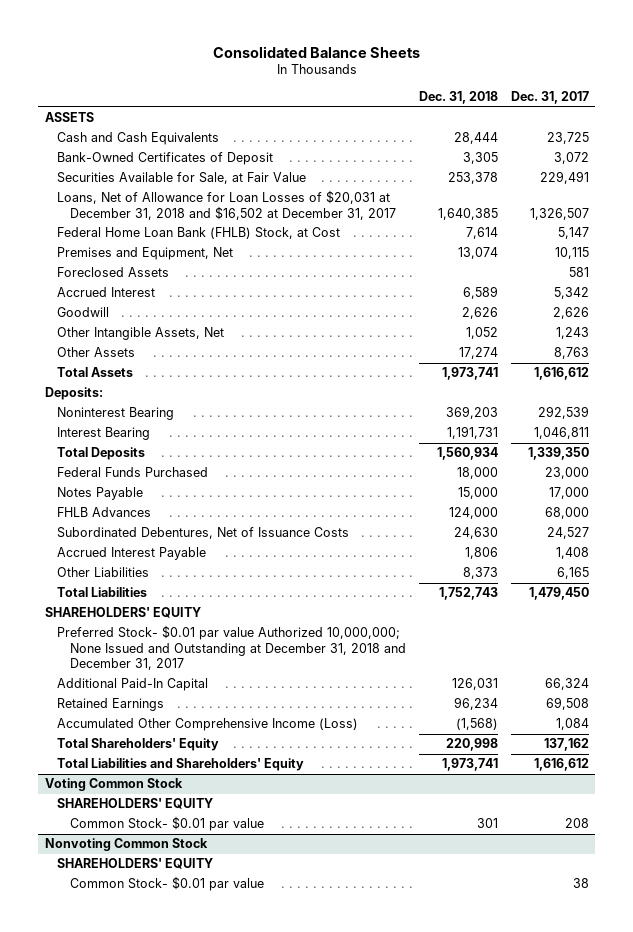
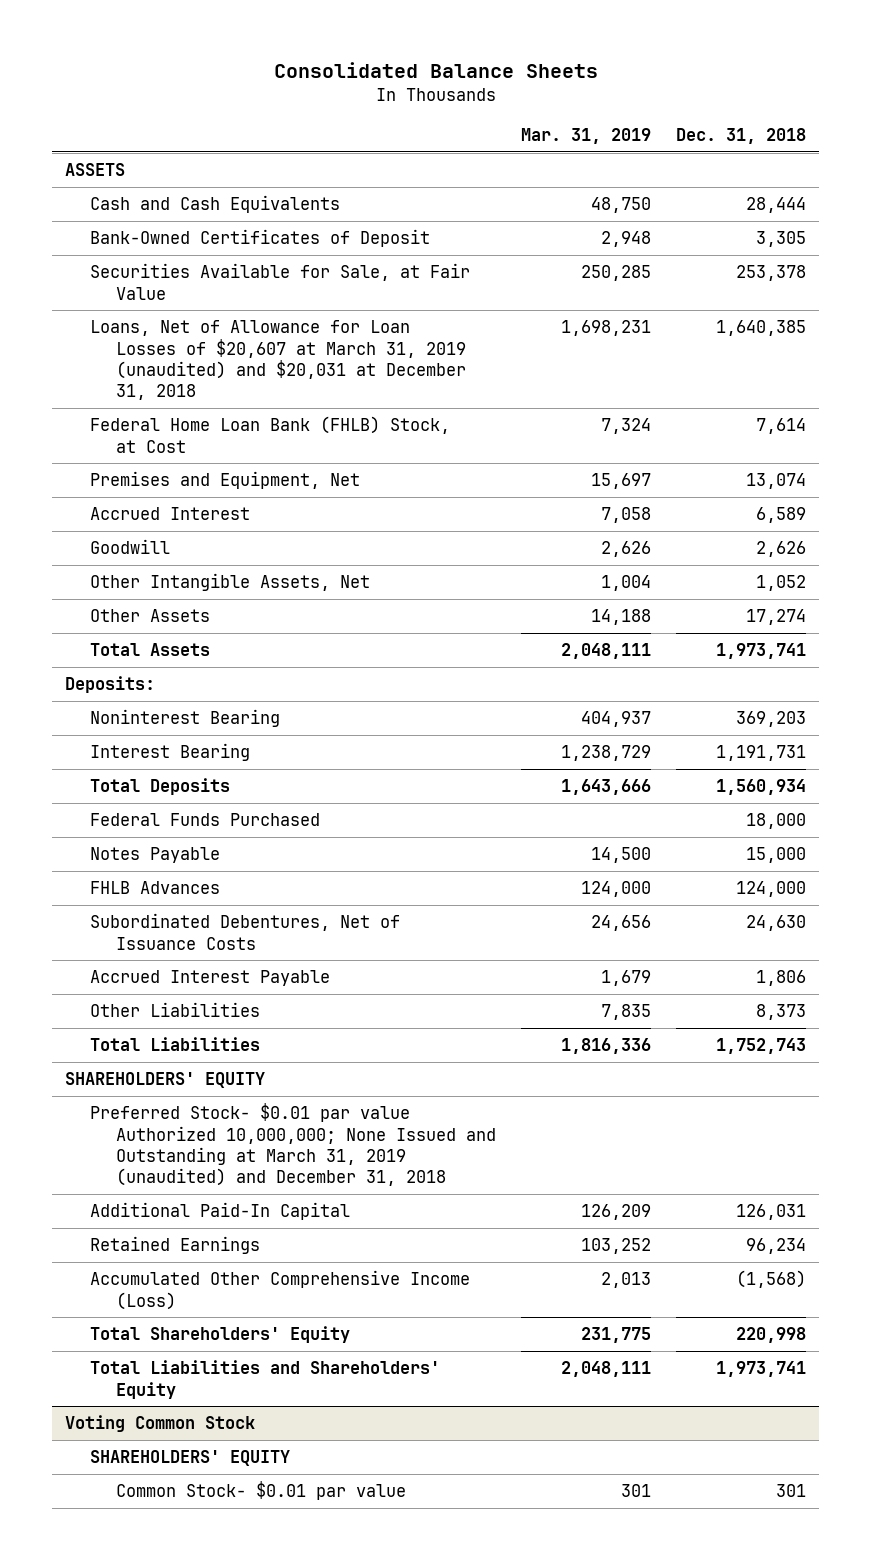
[510,91,589,105] Dec. 31, 2017 -> none
none -> [521,127,652,144] Mar. 31, 2019
[57,190,397,220] Loans, Net of Allowance for Loan Losses of $20,031 at December 31, 2018 and $16,502 at December 31, 2017 -> [90,320,466,401] Loans, Net of Allowance for Loan Losses of $20,607 at March 31, 2019 (unaudited) and $20,031 at December 31, 2018
[57,267,170,278] Foreclosed Assets -> none
[57,625,407,671] Preferred Stock- $0.01 par value Authorized 10,000,000; None Issued and Outstanding at December 31, 2018 and December 31, 2017 -> [90,1103,496,1187] Preferred Stock- $0.01 par value Authorized 10,000,000; None Issued and Outstanding at March 31, 2019 (unaudited) and December 31, 2018
[44,838,208,852] Nonvoting Common Stock -> none
[57,858,214,870] SHAREHOLDERS' EQUITY -> none
[70,876,265,892] Common Stock- $0.01 par value -> none

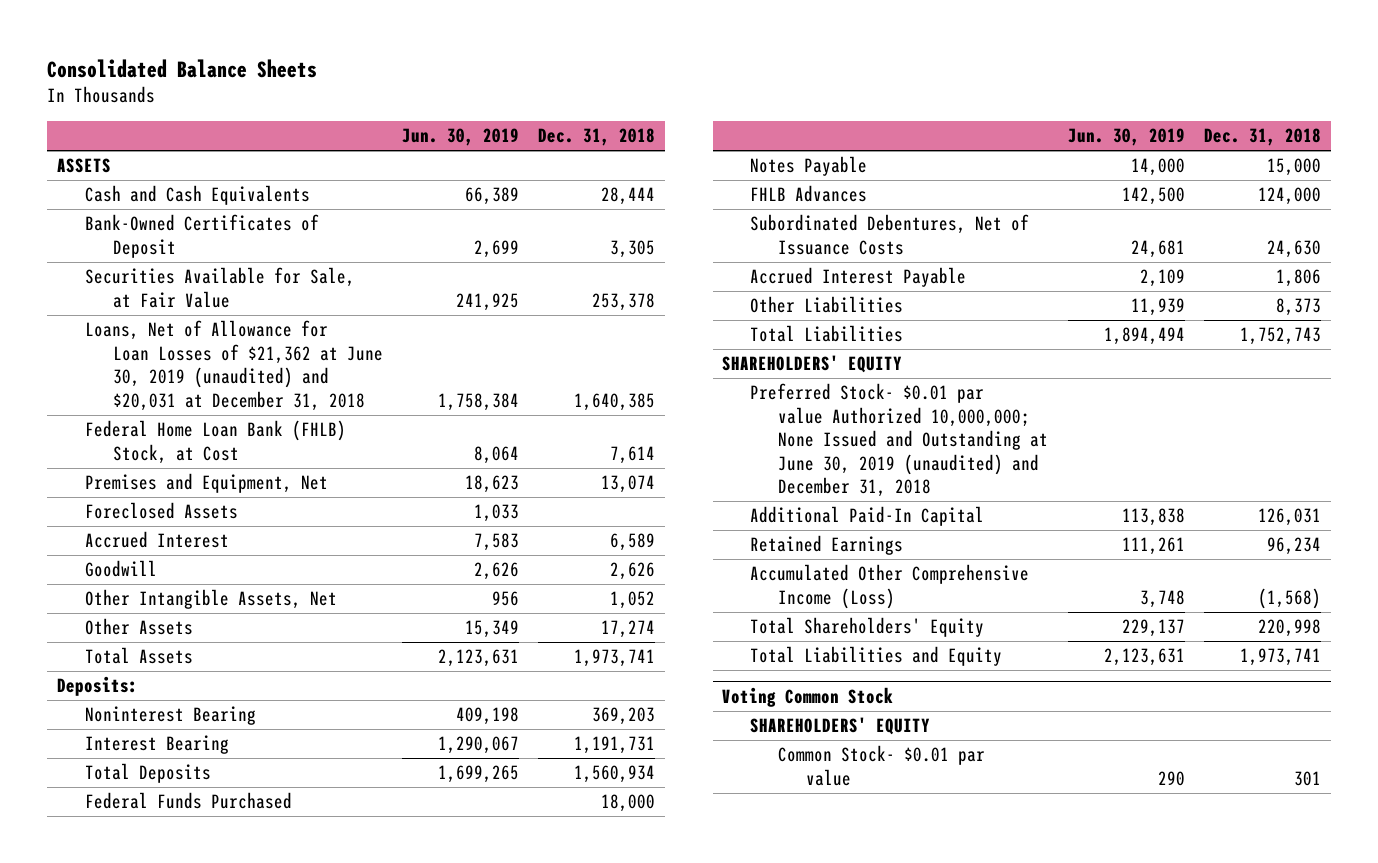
[521,127,652,144] Mar. 31, 2019 -> none
none -> [402,128,520,147] Jun. 30, 2019
[90,320,466,401] Loans, Net of Allowance for Loan Losses of $20,607 at March 31, 2019 (unaudited) and $20,031 at December 31, 2018 -> [84,320,383,411] Loans, Net of Allowance for Loan Losses of $21,362 at June 30, 2019 (unaudited) and $20,031 at December 31, 2018
none -> [84,502,238,520] Foreclosed Assets
[90,1103,496,1187] Preferred Stock- $0.01 par value Authorized 10,000,000; None Issued and Outstanding at March 31, 2019 (unaudited) and December 31, 2018 -> [750,383,1049,498] Preferred Stock- $0.01 par value Authorized 10,000,000; None Issued and Outstanding at June 30, 2019 (unaudited) and December 31, 2018
[90,1360,441,1399] Total Liabilities and Shareholders' Equity -> [750,646,1003,667] Total Liabilities and Equity

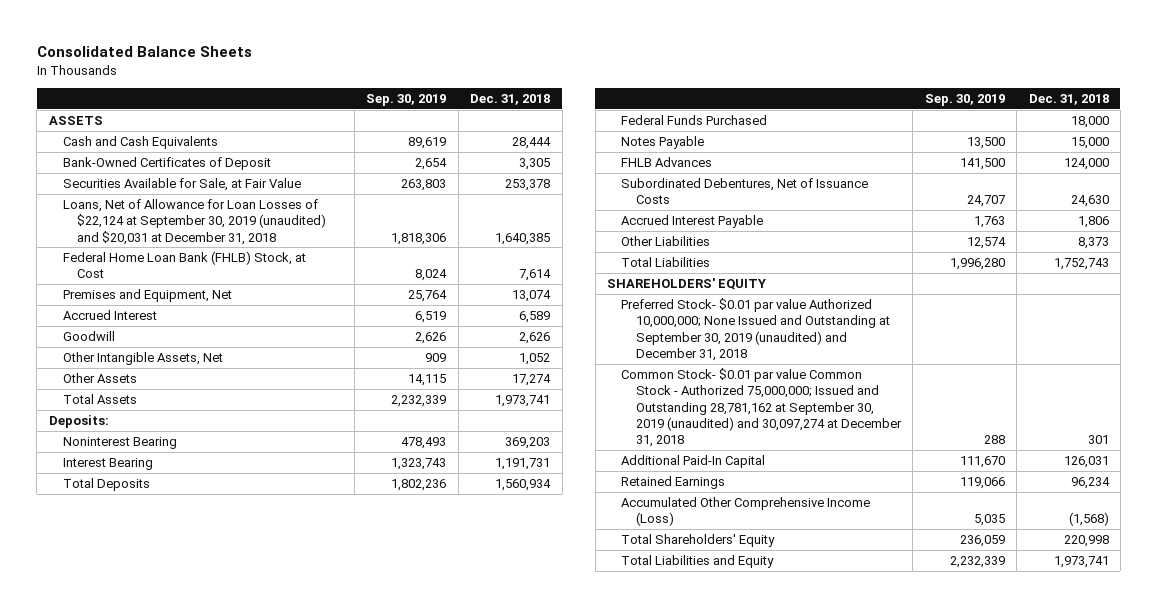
[402,128,520,147] Jun. 30, 2019 -> none
none -> [366,94,447,107] Sep. 30, 2019
[84,320,383,411] Loans, Net of Allowance for Loan Losses of $21,362 at June 30, 2019 (unaudited) and $20,031 at December 31, 2018 -> [63,198,327,245] Loans, Net of Allowance for Loan Losses of $22,124 at September 30, 2019 (unaudited) and $20,031 at December 31, 2018
[84,502,238,520] Foreclosed Assets -> none
[750,383,1049,498] Preferred Stock- $0.01 par value Authorized 10,000,000; None Issued and Outstanding at June 30, 2019 (unaudited) and December 31, 2018 -> [621,297,890,361] Preferred Stock- $0.01 par value Authorized 10,000,000; None Issued and Outstanding at September 30, 2019 (unaudited) and December 31, 2018
none -> [621,367,902,448] Common Stock- $0.01 par value Common Stock - Authorized 75,000,000; Issued and Outstanding 28,781,162 at September 30, 2019 (unaudited) and 30,097,274 at December 31, 2018
[722,687,894,708] Voting Common Stock -> none
[750,717,931,736] SHAREHOLDERS' EQUITY -> none
[778,745,986,786] Common Stock- $0.01 par value -> none

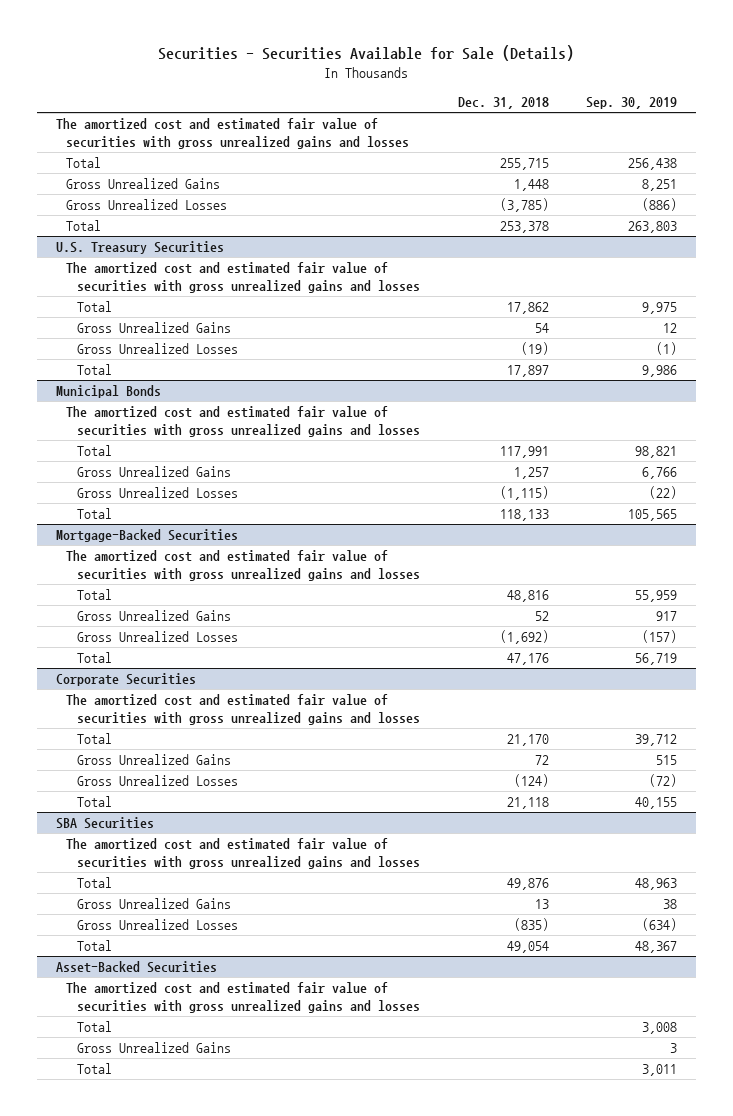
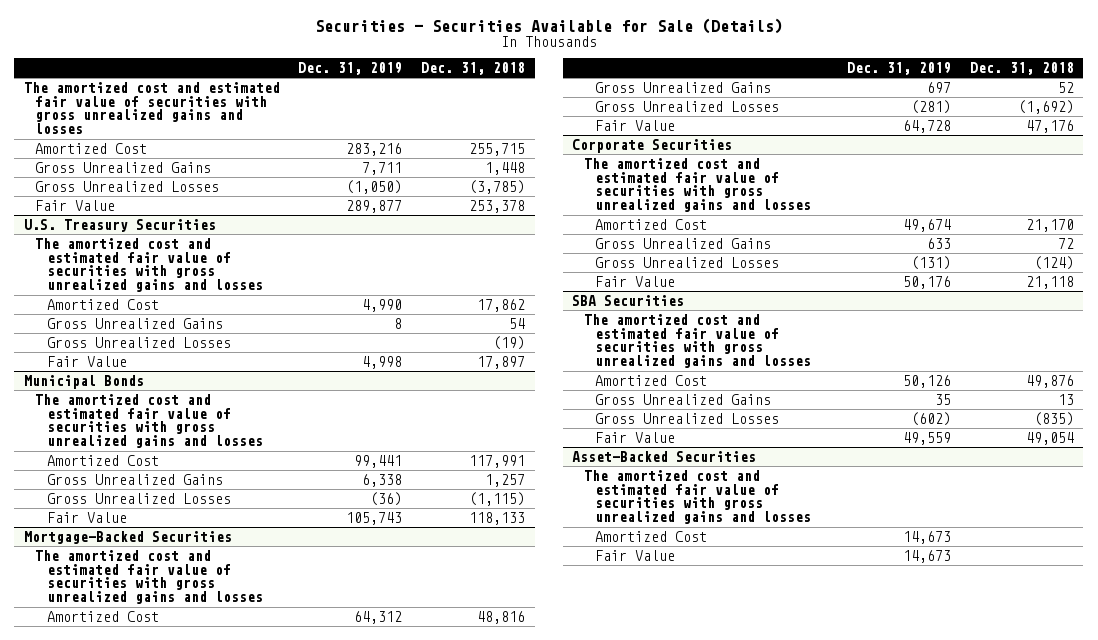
[586,97,678,110] Sep. 30, 2019 -> none
none -> [298,61,403,75] Dec. 31, 2019
[66,157,102,169] Total -> [35,142,148,154] Amortized Cost
[66,220,102,232] Total -> [35,199,116,211] Fair Value
[77,301,113,313] Total -> [46,298,159,310] Amortized Cost
[77,364,113,376] Total -> [46,355,127,367] Fair Value
[77,445,113,457] Total -> [46,454,159,466] Amortized Cost
[77,508,113,520] Total -> [46,511,127,523] Fair Value
[77,589,113,601] Total -> [46,610,159,622] Amortized Cost
[77,652,113,664] Total -> [595,119,676,131] Fair Value
[77,733,113,745] Total -> [595,218,708,230] Amortized Cost
[77,796,113,808] Total -> [595,275,676,287] Fair Value
[77,877,113,889] Total -> [595,374,708,386] Amortized Cost
[77,940,113,952] Total -> [595,431,676,443] Fair Value
[77,1042,232,1054] Gross Unrealized Gains -> none
[77,1021,113,1033] Total -> [595,530,708,542] Amortized Cost
[77,1063,113,1075] Total -> [595,549,676,561] Fair Value

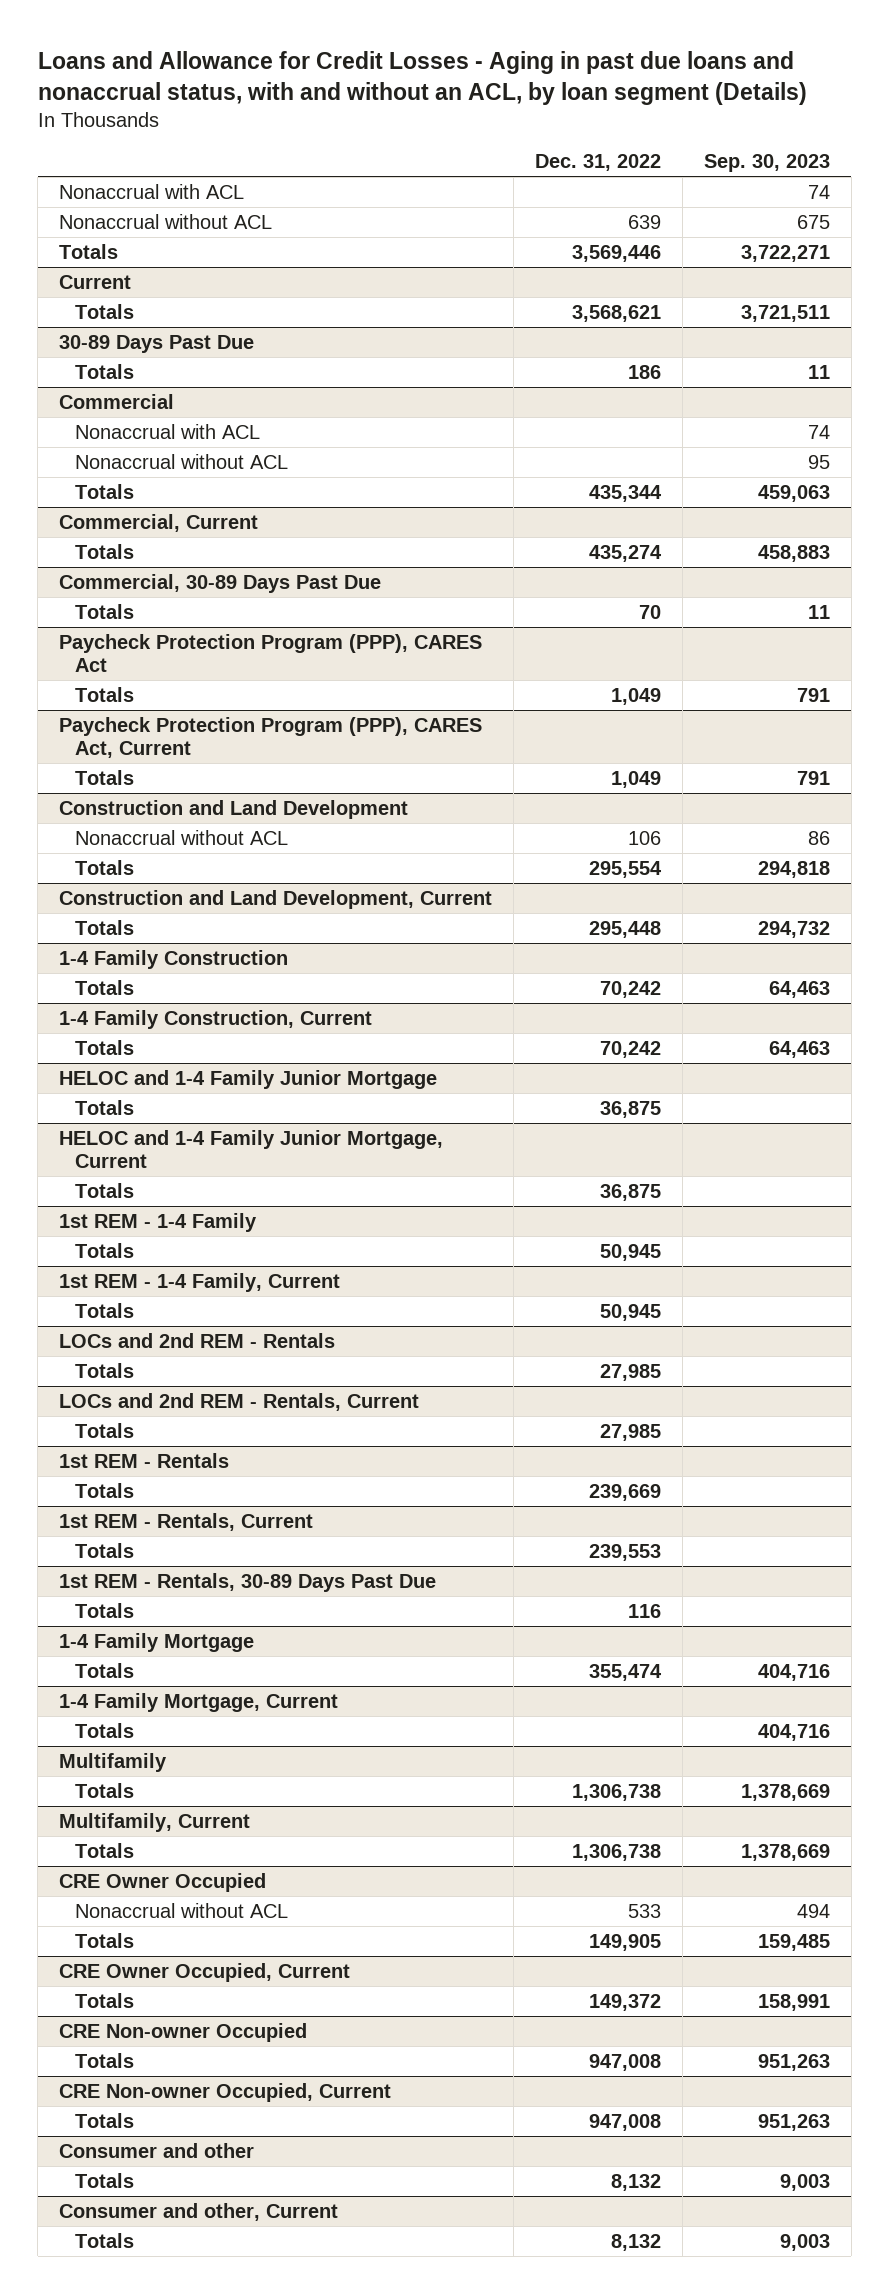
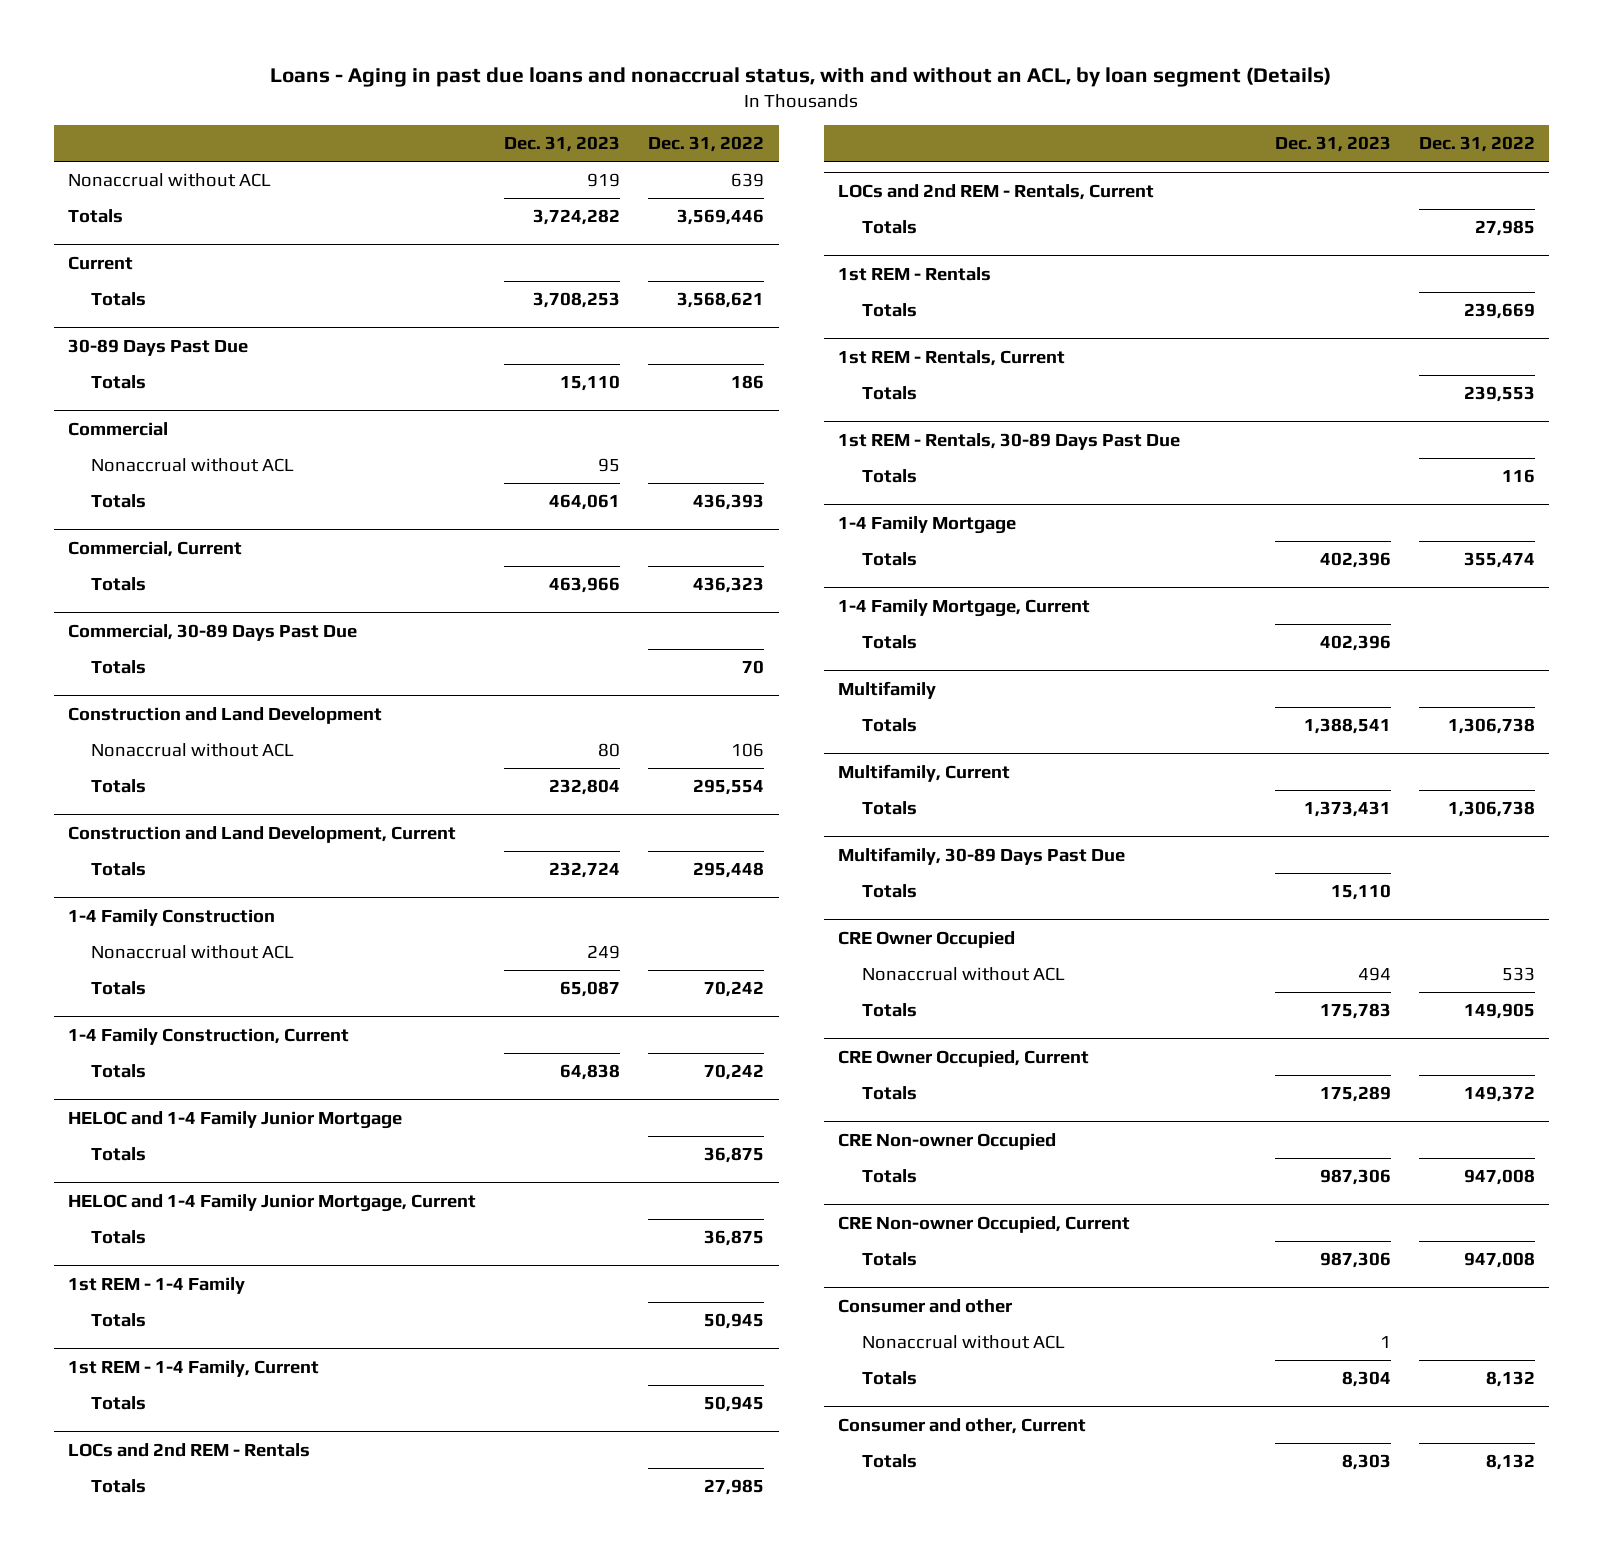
[37,50,807,105] Loans and Allowance for Credit Losses - Aging in past due loans and nonaccrual status, with and without an ACL, by loan segment (Details) -> [270,67,1332,88] Loans - Aging in past due loans and nonaccrual status, with and without an ACL, by loan segment (Details)
[703,154,830,173] Sep. 30, 2023 -> none
none -> [504,136,621,153] Dec. 31, 2023
[59,183,245,199] Nonaccrual with ACL -> none
[75,423,261,439] Nonaccrual with ACL -> none
[588,484,662,502] 435,344 -> [693,493,765,510] 436,393
[588,544,662,562] 435,274 -> [693,576,765,593] 436,323
[59,633,483,672] Paycheck Protection Program (PPP), CARES Act -> none
[75,686,135,702] Totals -> none
[59,716,483,758] Paycheck Protection Program (PPP), CARES Act, Current -> none
[75,769,135,785] Totals -> none
none -> [91,944,295,959] Nonaccrual without ACL
none -> [838,846,1126,865] Multifamily, 30-89 Days Past Due
none -> [861,883,917,898] Totals
none -> [861,1334,1065,1349] Nonaccrual without ACL

